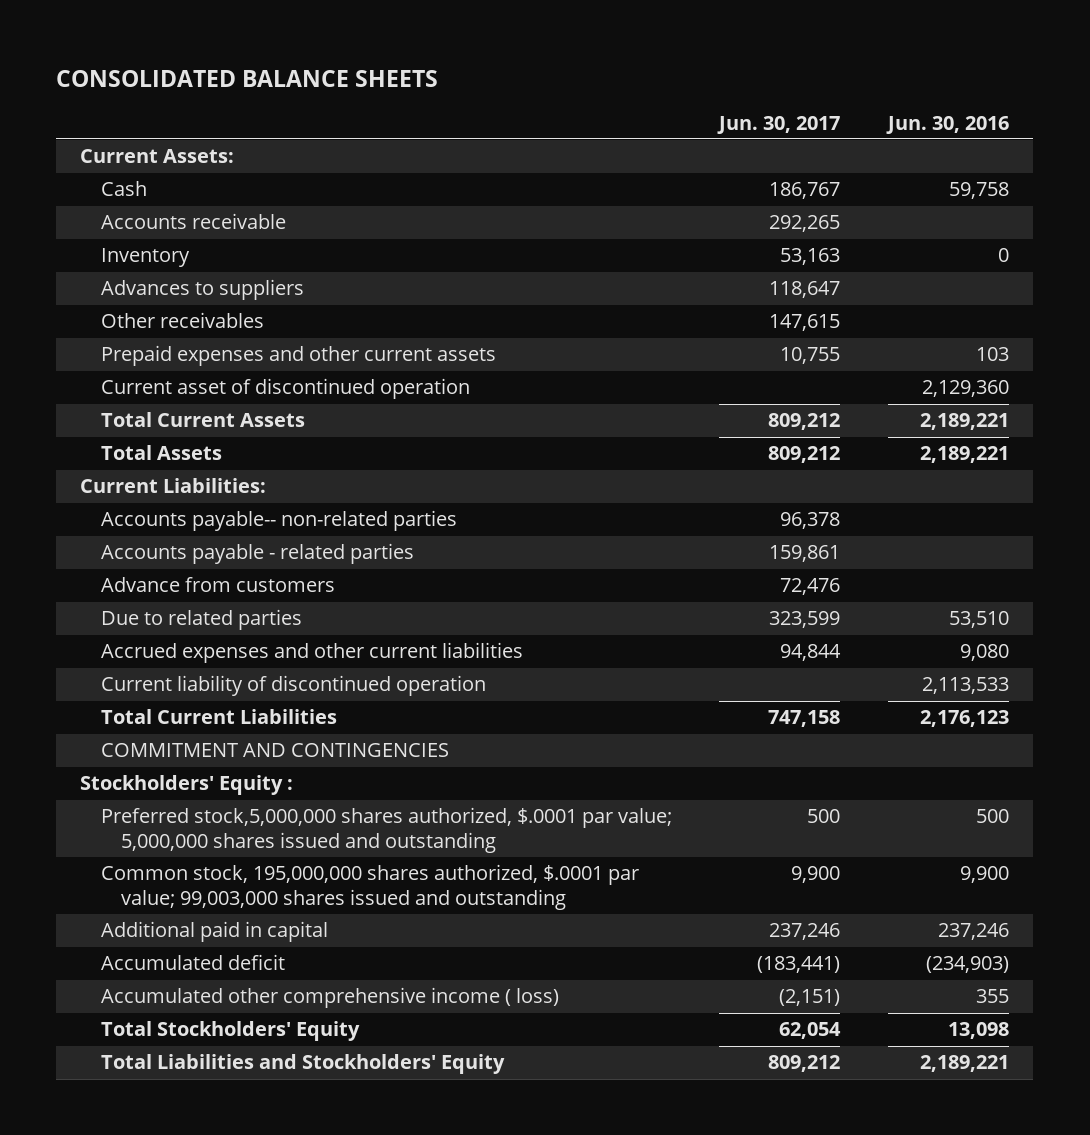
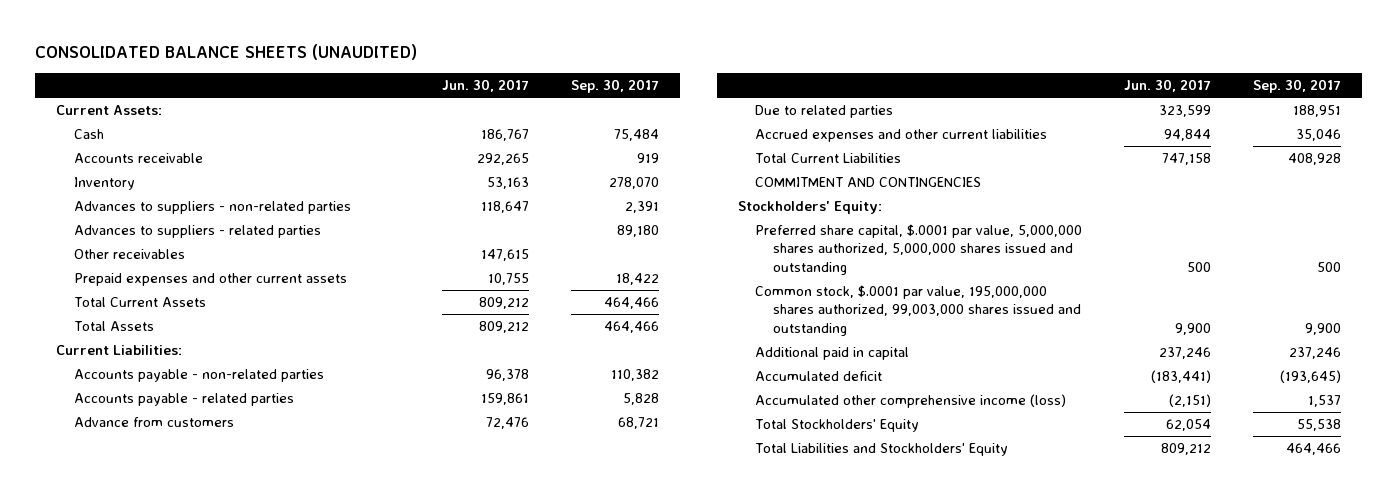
[56,69,439,87] CONSOLIDATED BALANCE SHEETS -> [35,43,418,60] CONSOLIDATED BALANCE SHEETS (UNAUDITED)
[886,115,1010,134] Jun. 30, 2016 -> none
none -> [571,78,660,93] Sep. 30, 2017
[100,279,304,301] Advances to suppliers -> [73,201,351,215] Advances to suppliers - non-related parties
none -> [73,225,321,239] Advances to suppliers - related parties
[100,378,470,400] Current asset of discontinued operation -> none
[100,510,457,532] Accounts payable-- non-related parties -> [73,369,324,383] Accounts payable - non-related parties
[100,675,486,697] Current liability of discontinued operation -> none
[80,775,294,796] Stockholders' Equity : -> [737,201,882,215] Stockholders' Equity:
[100,807,672,854] Preferred stock,5,000,000 shares authorized, $.0001 par value; 5,000,000 shares issued and outstanding -> [755,224,1083,275] Preferred share capital, $.0001 par value, 5,000,000 shares authorized, 5,000,000 shares issued and outstanding
[100,864,639,911] Common stock, 195,000,000 shares authorized, $.0001 par value; 99,003,000 shares issued and outstanding -> [755,285,1082,336] Common stock, $.0001 par value, 195,000,000 shares authorized, 99,003,000 shares issued and outstanding
[100,987,559,1009] Accumulated other comprehensive income ( loss) -> [755,394,1067,409] Accumulated other comprehensive income (loss)

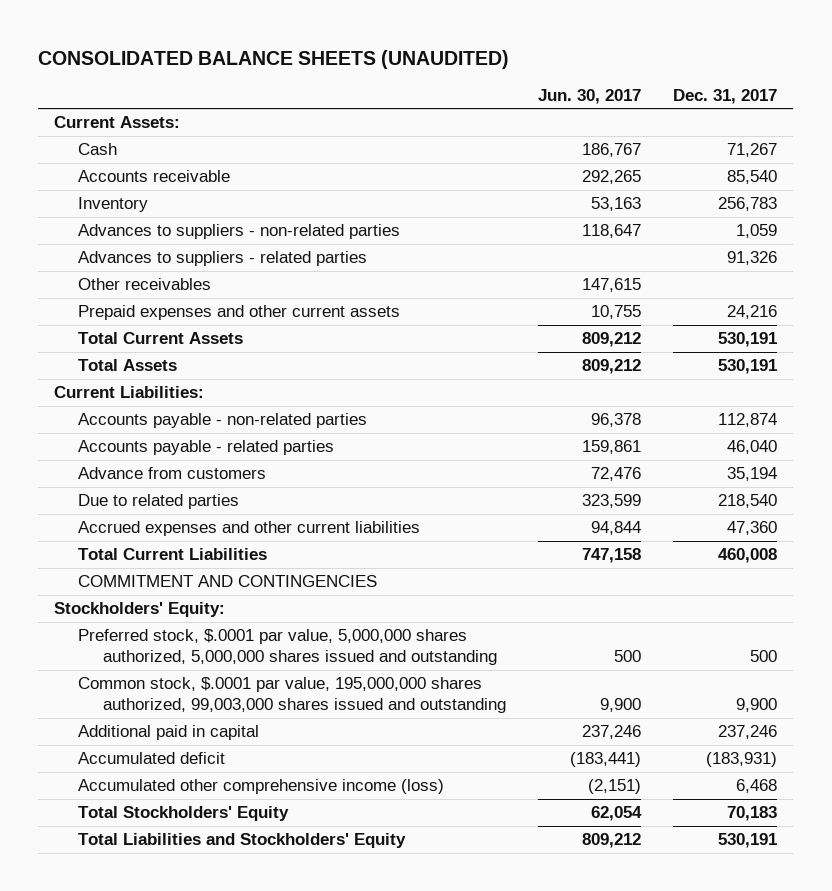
[571,78,660,93] Sep. 30, 2017 -> none
none -> [673,88,778,104] Dec. 31, 2017
[755,224,1083,275] Preferred share capital, $.0001 par value, 5,000,000 shares authorized, 5,000,000 shares issued and outstanding -> [78,629,497,666] Preferred stock, $.0001 par value, 5,000,000 shares authorized, 5,000,000 shares issued and outstanding

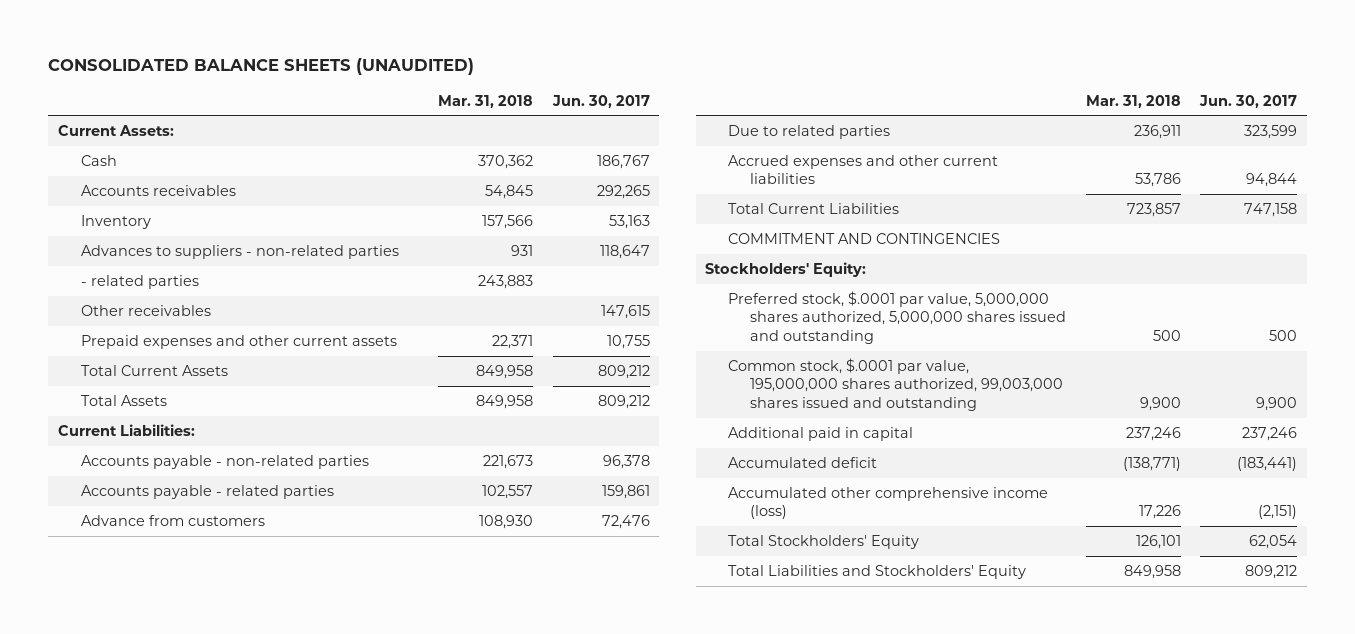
[673,88,778,104] Dec. 31, 2017 -> none
none -> [438,94,534,108] Mar. 31, 2018
[78,170,231,183] Accounts receivable -> [80,184,236,196] Accounts receivables
[78,251,368,267] Advances to suppliers - related parties -> [80,274,199,289] - related parties

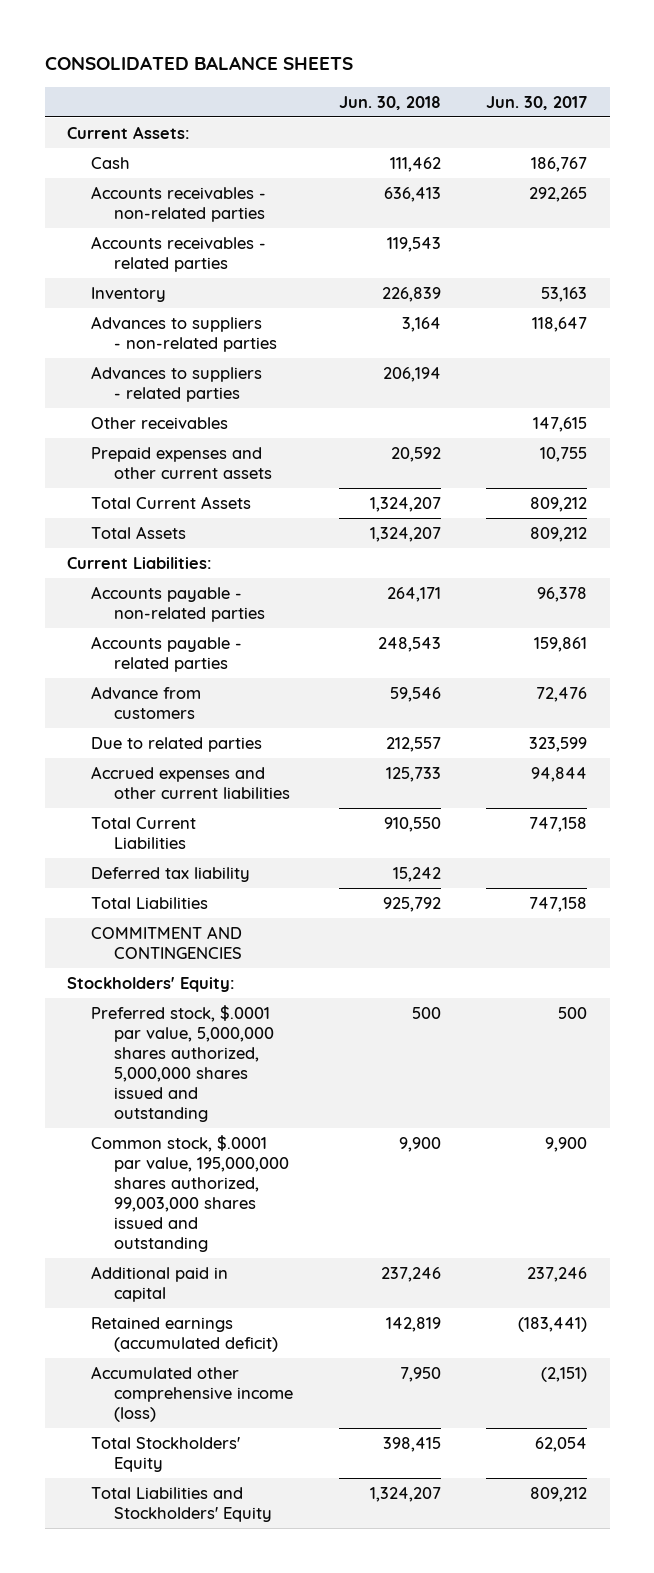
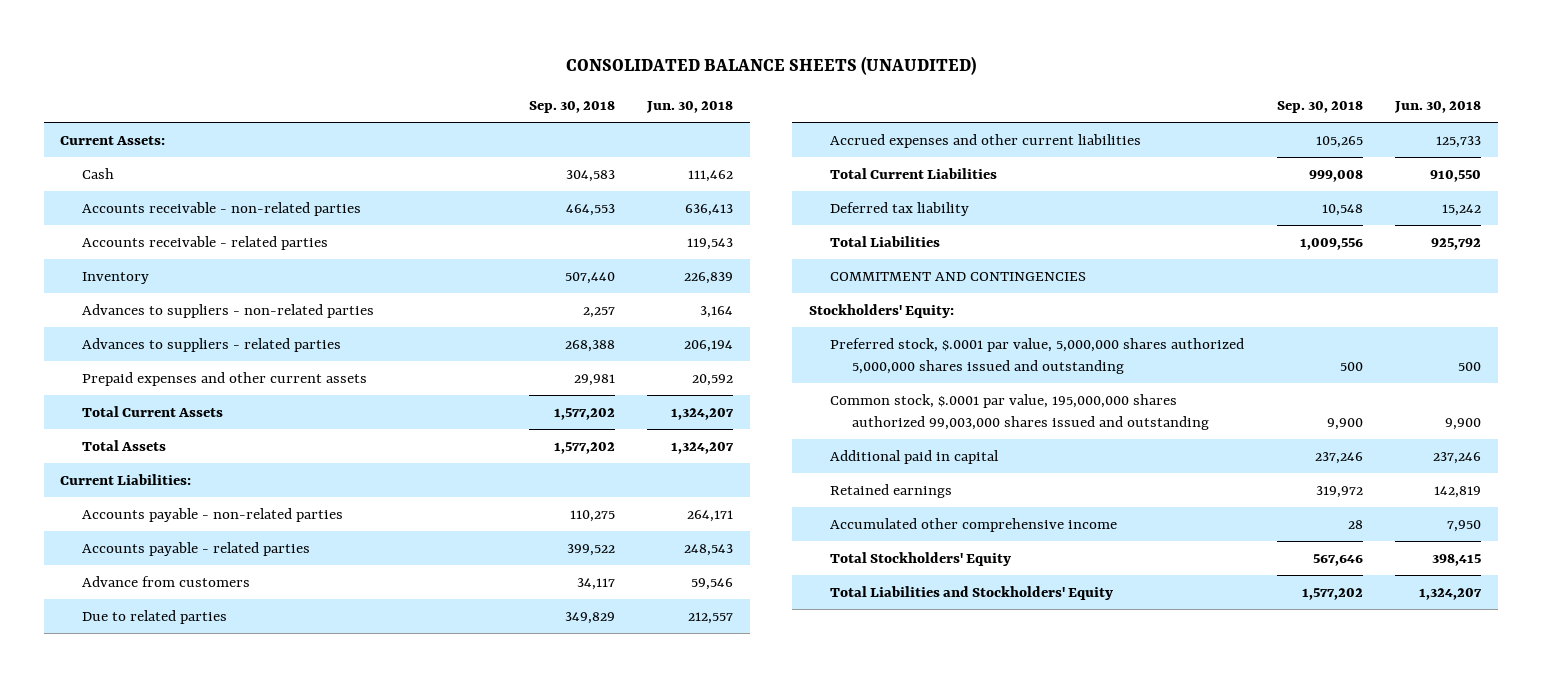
[44,56,353,71] CONSOLIDATED BALANCE SHEETS -> [565,55,976,75] CONSOLIDATED BALANCE SHEETS (UNAUDITED)
[485,95,587,110] Jun. 30, 2017 -> none
none -> [528,100,615,113] Sep. 30, 2018
[90,185,266,222] Accounts receivables - non-related parties -> [81,202,361,217] Accounts receivable - non-related parties
[90,235,266,272] Accounts receivables - related parties -> [81,236,328,251] Accounts receivable - related parties
[90,416,228,429] Other receivables -> none
[90,1004,275,1122] Preferred stock, $.0001 par value, 5,000,000 shares authorized, 5,000,000 shares issued and outstanding -> [830,338,1245,374] Preferred stock, $.0001 par value, 5,000,000 shares authorized 5,000,000 shares issued and outstanding
[90,1134,290,1252] Common stock, $.0001 par value, 195,000,000 shares authorized, 99,003,000 shares issued and outstanding -> [830,394,1209,430] Common stock, $.0001 par value, 195,000,000 shares authorized 99,003,000 shares issued and outstanding
[90,1316,279,1352] Retained earnings (accumulated deficit) -> [830,484,953,499] Retained earnings
[90,1365,294,1422] Accumulated other comprehensive income (loss) -> [830,518,1118,533] Accumulated other comprehensive income

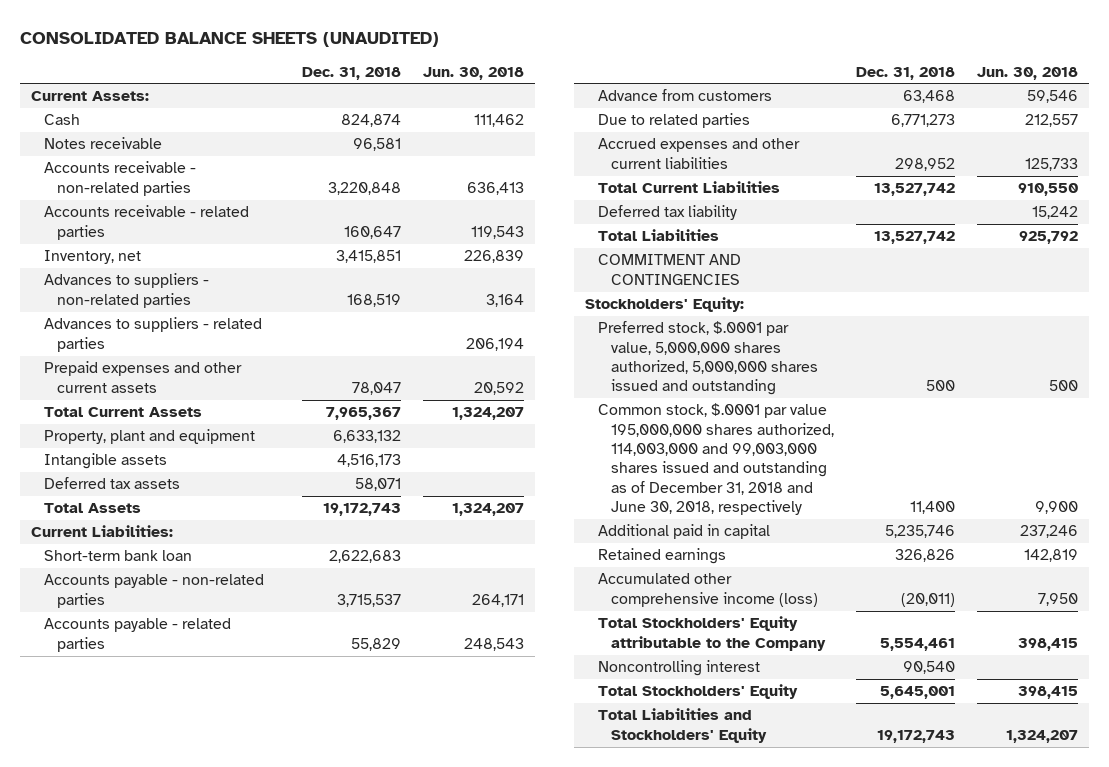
[528,100,615,113] Sep. 30, 2018 -> none
none -> [302,66,402,80] Dec. 31, 2018
none -> [44,137,163,150] Notes receivable
[81,272,149,285] Inventory -> [44,250,142,265] Inventory, net
none -> [44,429,256,445] Property, plant and equipment
none -> [44,453,168,470] Intangible assets
none -> [44,477,181,490] Deferred tax assets
none -> [44,550,193,562] Short-term bank loan
[830,338,1245,374] Preferred stock, $.0001 par value, 5,000,000 shares authorized 5,000,000 shares issued and outstanding -> [598,321,819,396] Preferred stock, $.0001 par value, 5,000,000 shares authorized, 5,000,000 shares issued and outstanding
[830,394,1209,430] Common stock, $.0001 par value, 195,000,000 shares authorized 99,003,000 shares issued and outstanding -> [598,403,835,516] Common stock, $.0001 par value 195,000,000 shares authorized, 114,003,000 and 99,003,000 shares issued and outstanding as of December 31, 2018 and June 30, 2018, respectively
[830,518,1118,533] Accumulated other comprehensive income -> [598,573,819,607] Accumulated other comprehensive income (loss)
none -> [598,616,827,651] Total Stockholders' Equity attributable to the Company
none -> [598,660,761,677] Noncontrolling interest

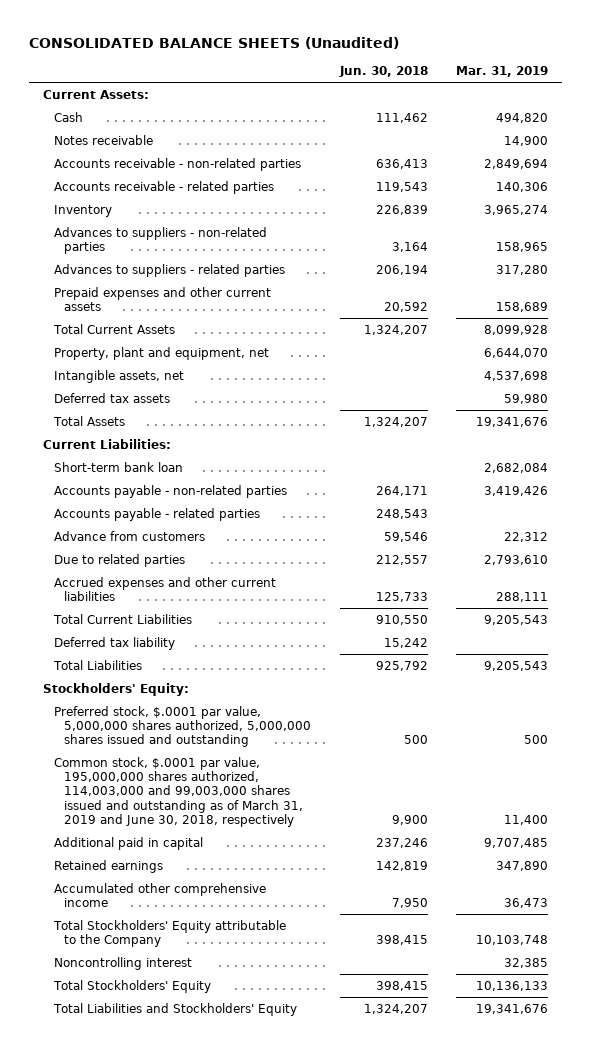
[19,31,439,47] CONSOLIDATED BALANCE SHEETS (UNAUDITED) -> [29,36,400,49] CONSOLIDATED BALANCE SHEETS (Unaudited)
[302,66,402,80] Dec. 31, 2018 -> none
none -> [455,66,548,78] Mar. 31, 2019
[44,250,142,265] Inventory, net -> [53,204,112,217] Inventory
[44,429,256,445] Property, plant and equipment -> [53,346,269,360] Property, plant and equipment, net
[44,453,168,470] Intangible assets -> [53,369,184,383] Intangible assets, net
[598,254,742,285] COMMITMENT AND CONTINGENCIES -> none
[598,403,835,516] Common stock, $.0001 par value 195,000,000 shares authorized, 114,003,000 and 99,003,000 shares issued and outstanding as of December 31, 2018 and June 30, 2018, respectively -> [53,756,304,827] Common stock, $.0001 par value, 195,000,000 shares authorized, 114,003,000 and 99,003,000 shares issued and outstanding as of March 31, 2019 and June 30, 2018, respectively
[598,573,819,607] Accumulated other comprehensive income (loss) -> [53,882,266,907] Accumulated other comprehensive income

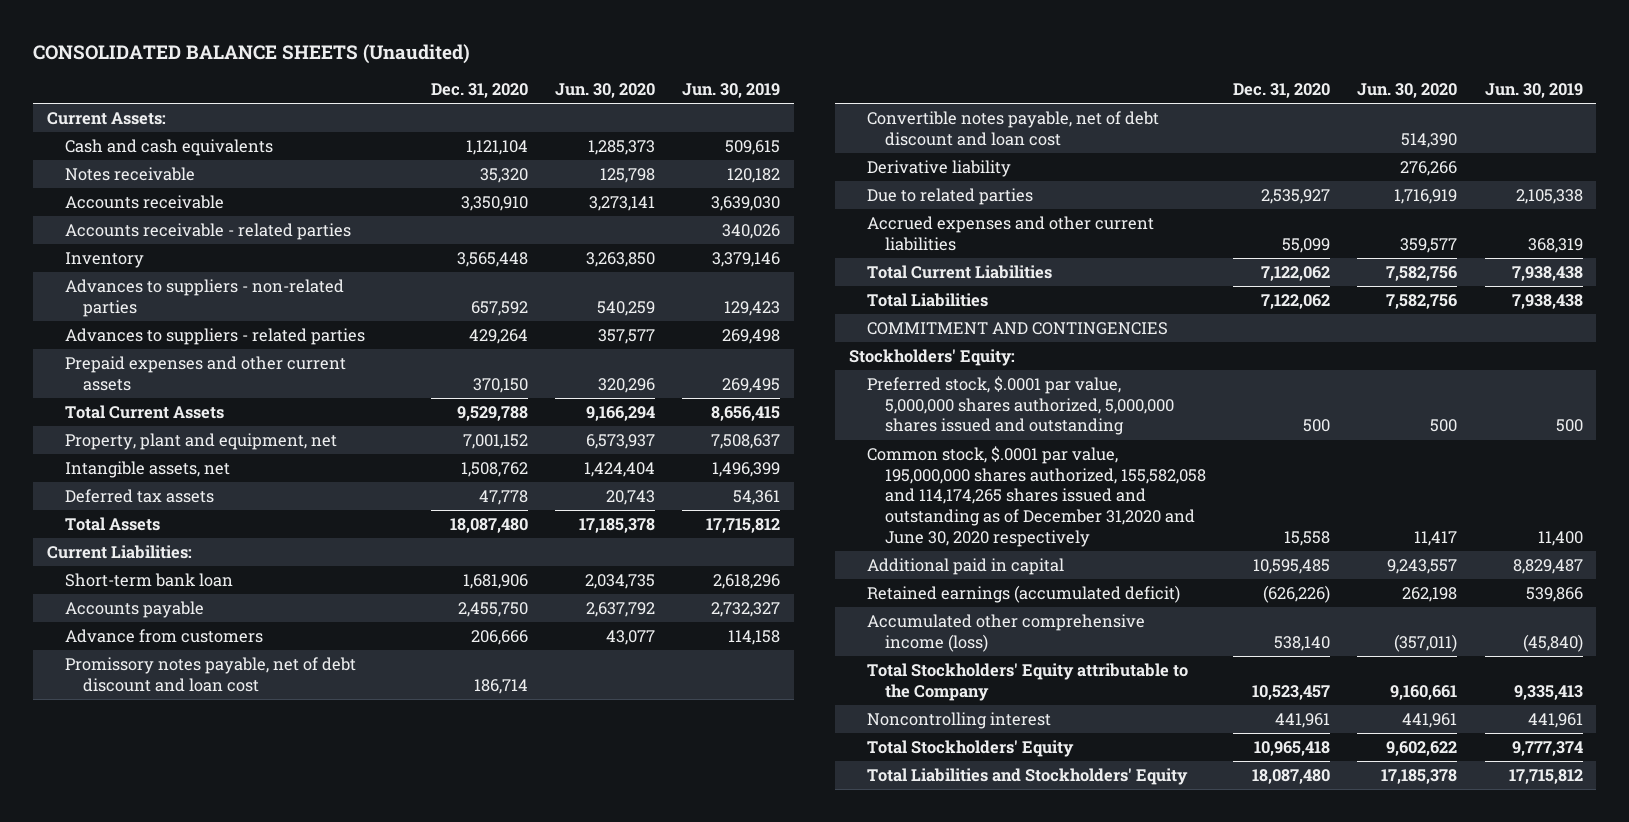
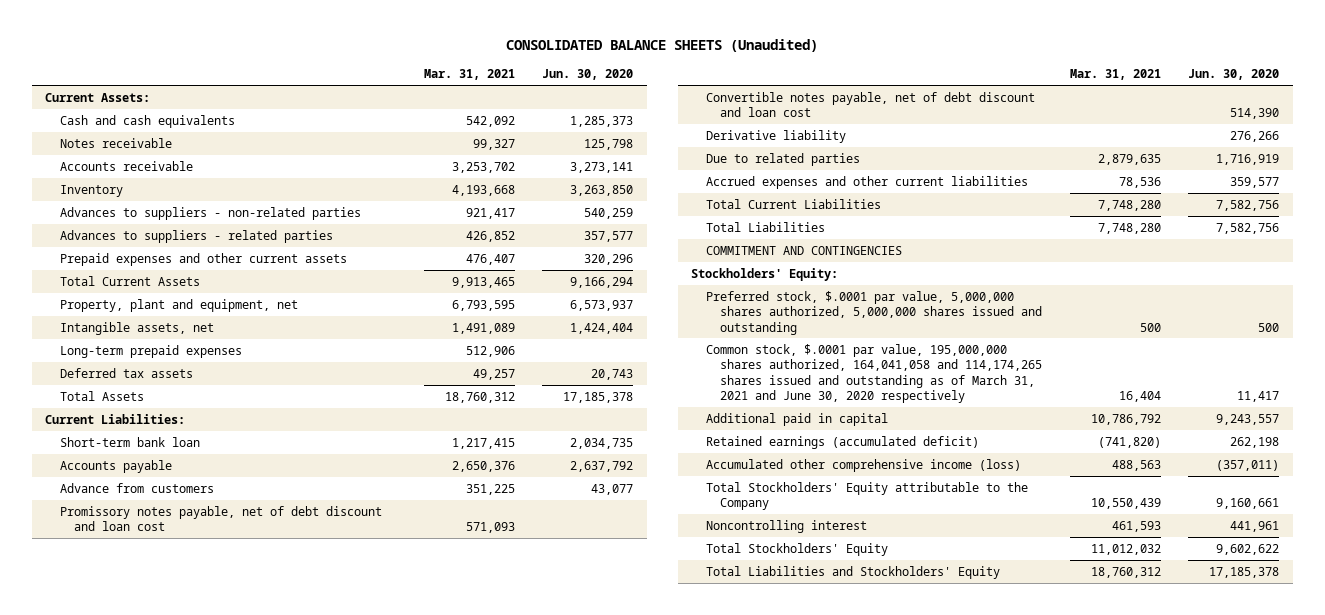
[430,83,528,99] Dec. 31, 2020 -> none
[682,83,781,99] Jun. 30, 2019 -> none
none -> [423,69,515,81] Mar. 31, 2021
[64,223,351,241] Accounts receivable - related parties -> none
none -> [59,344,242,358] Long-term prepaid expenses
[866,446,1206,547] Common stock, $.0001 par value, 195,000,000 shares authorized, 155,582,058 and 114,174,265 shares issued and outstanding as of December 31,2020 and June 30, 2020 respectively -> [705,343,1043,403] Common stock, $.0001 par value, 195,000,000 shares authorized, 164,041,058 and 114,174,265 shares issued and outstanding as of March 31, 2021 and June 30, 2020 respectively

